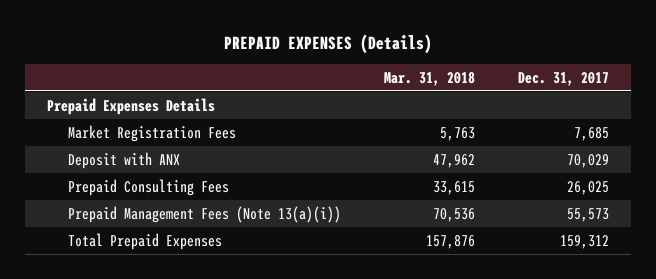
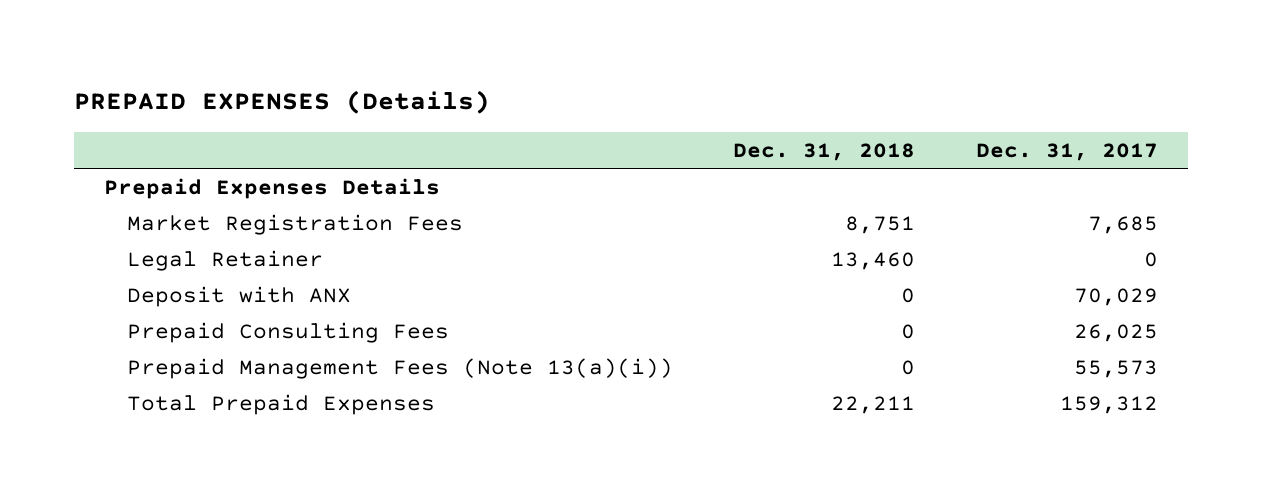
[384,71,476,86] Mar. 31, 2018 -> none
none -> [733,142,916,161] Dec. 31, 2018
none -> [126,249,323,271] Legal Retainer

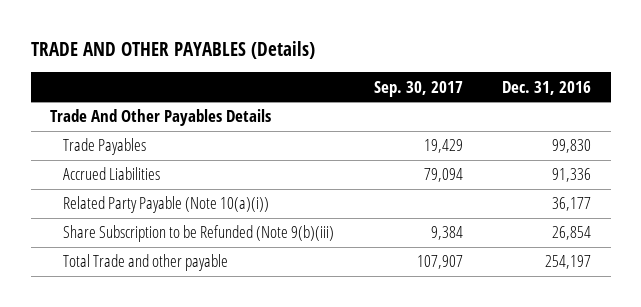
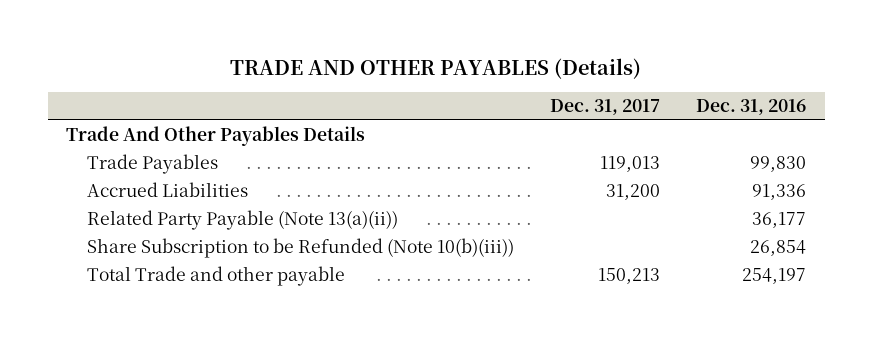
[373,80,463,97] Sep. 30, 2017 -> none
none -> [550,99,661,116] Dec. 31, 2017
[63,196,270,214] Related Party Payable (Note 10(a)(i)) -> [87,210,399,231] Related Party Payable (Note 13(a)(ii))
[63,225,335,243] Share Subscription to be Refunded (Note 9(b)(iii) -> [87,238,515,259] Share Subscription to be Refunded (Note 10(b)(iii))

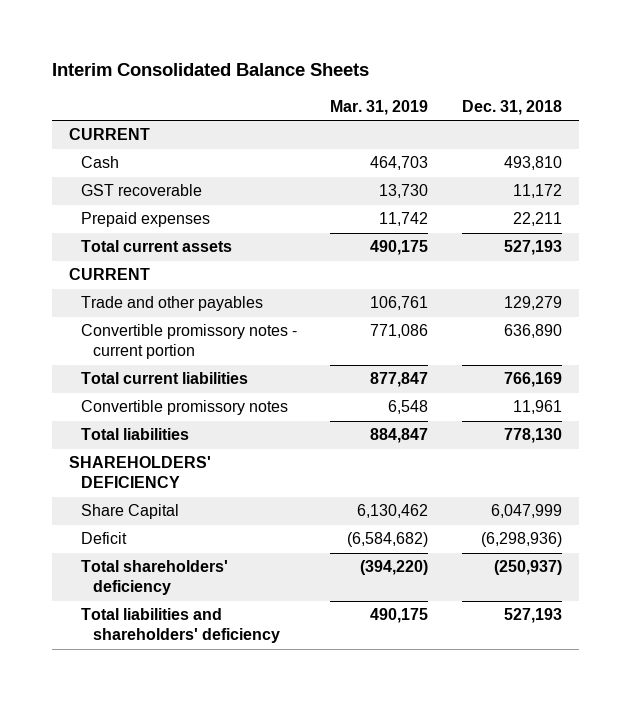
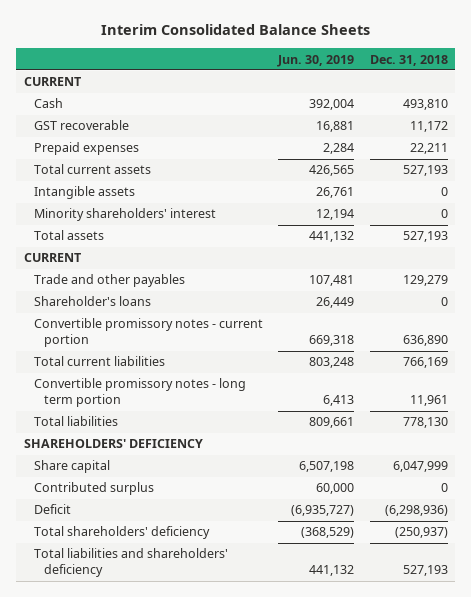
[330,99,429,115] Mar. 31, 2019 -> none
none -> [277,54,355,67] Jun. 30, 2019
none -> [33,186,135,200] Intangible assets
none -> [33,208,216,222] Minority shareholders' interest
none -> [33,230,104,241] Total assets
none -> [33,296,151,307] Shareholder's loans
[80,400,288,416] Convertible promissory notes -> [33,378,246,408] Convertible promissory notes - long term portion
[80,504,179,520] Share Capital -> [33,460,110,474] Share capital
none -> [33,482,154,496] Contributed surplus

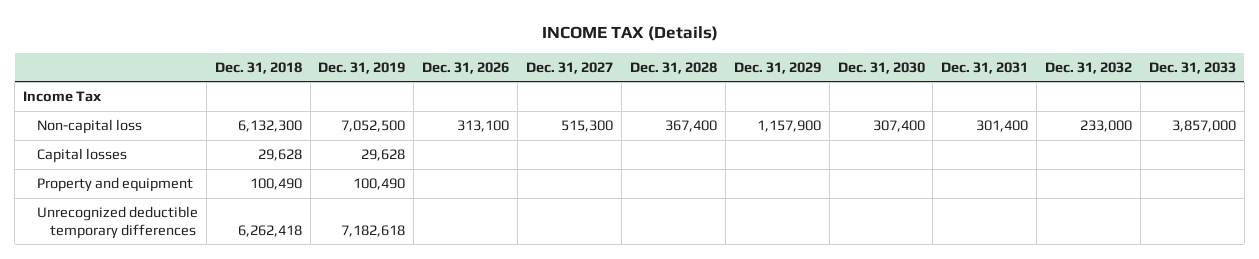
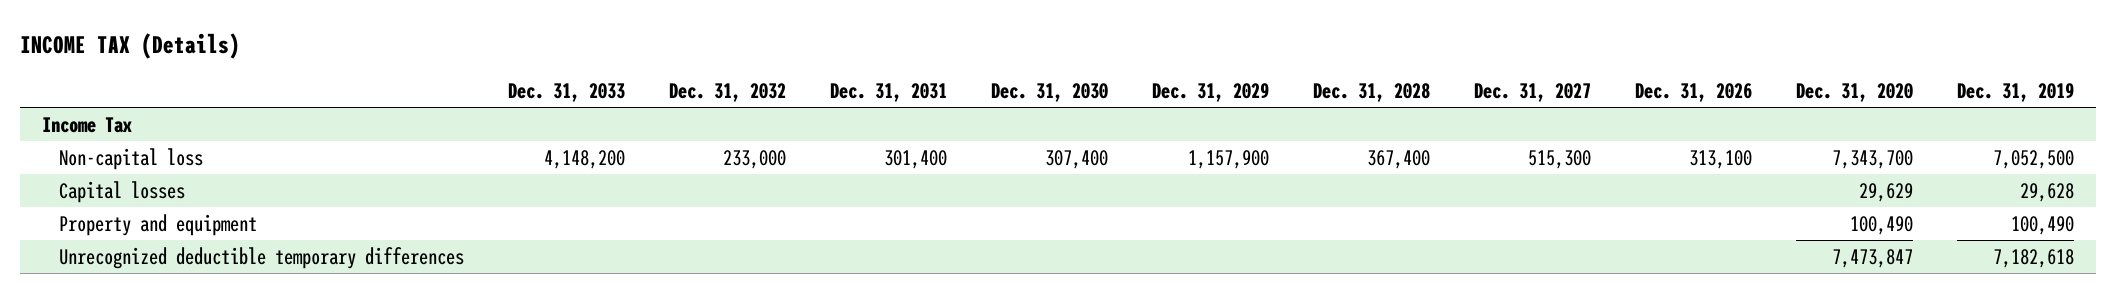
[214,61,302,74] Dec. 31, 2018 -> none
none -> [1796,83,1914,103] Dec. 31, 2020
[1172,120,1237,133] 3,857,000 -> [543,150,625,170] 4,148,200

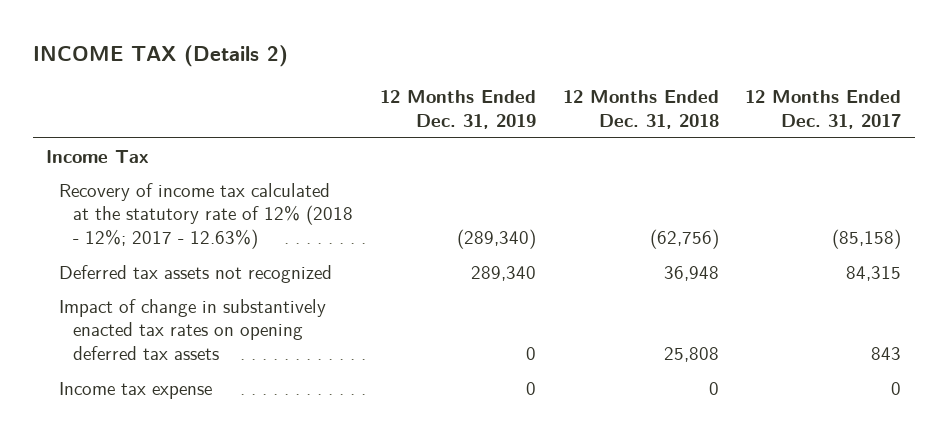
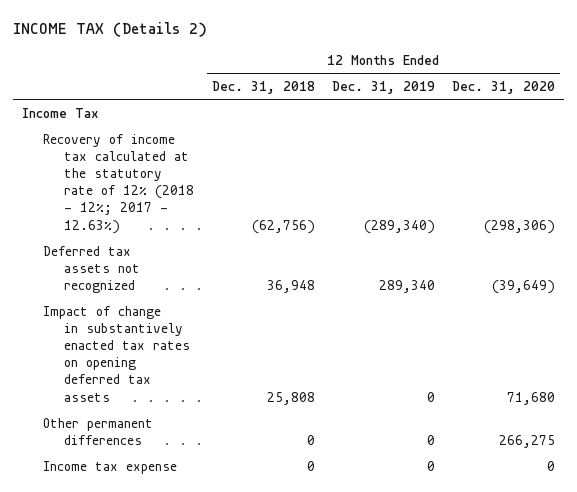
[745,90,902,130] 12 Months Ended Dec. 31, 2017 -> none
none -> [452,81,556,95] Dec. 31, 2020
none -> [42,417,153,445] Other permanent differences

